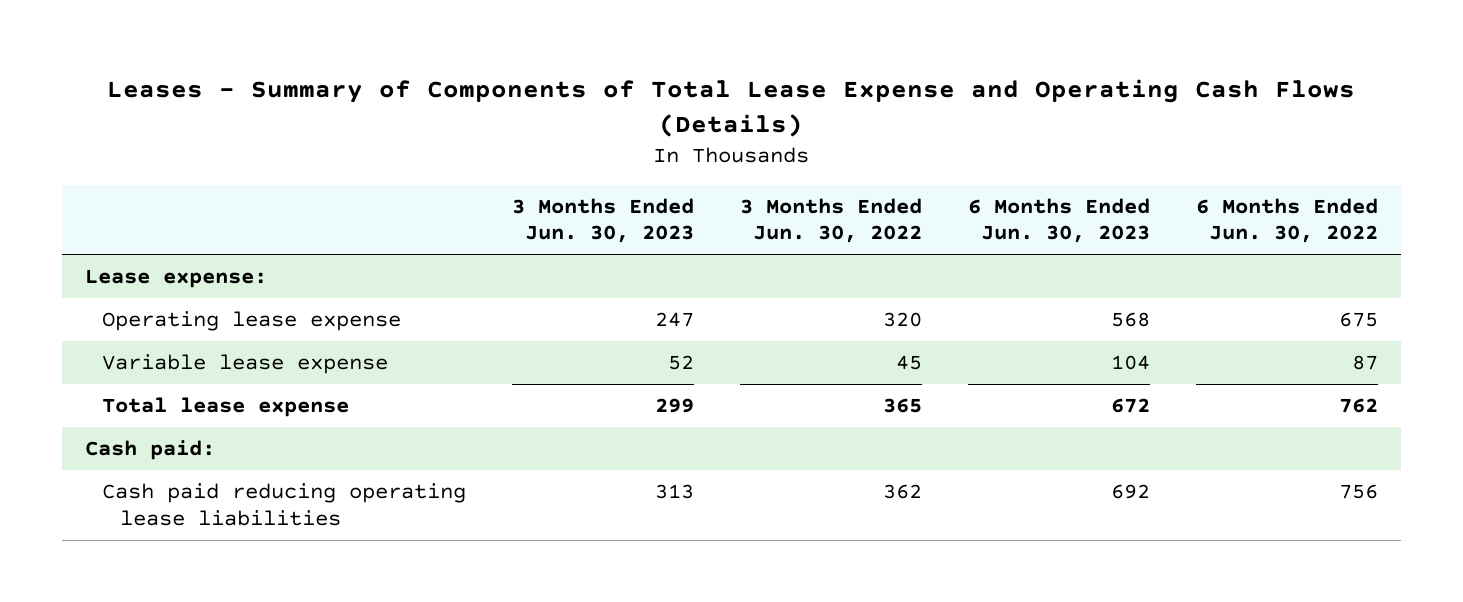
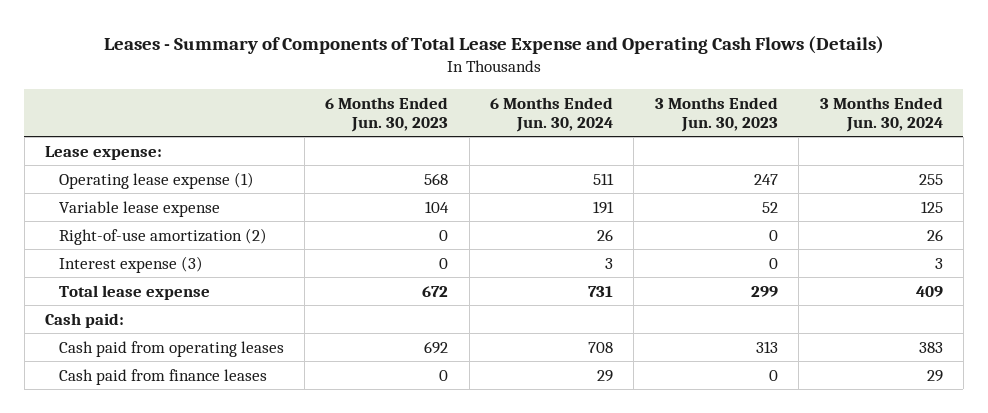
[740,197,923,244] 3 Months Ended Jun. 30, 2022 -> none
[1196,197,1379,244] 6 Months Ended Jun. 30, 2022 -> none
none -> [490,96,614,132] 6 Months Ended Jun. 30, 2024
none -> [819,96,943,132] 3 Months Ended Jun. 30, 2024
[102,310,402,331] Operating lease expense -> [58,171,254,189] Operating lease expense (1)
none -> [58,227,267,245] Right-of-use amortization (2)
none -> [58,255,203,273] Interest expense (3)
[102,482,467,526] Cash paid reducing operating lease liabilities -> [58,340,284,357] Cash paid from operating leases
none -> [58,368,267,385] Cash paid from finance leases

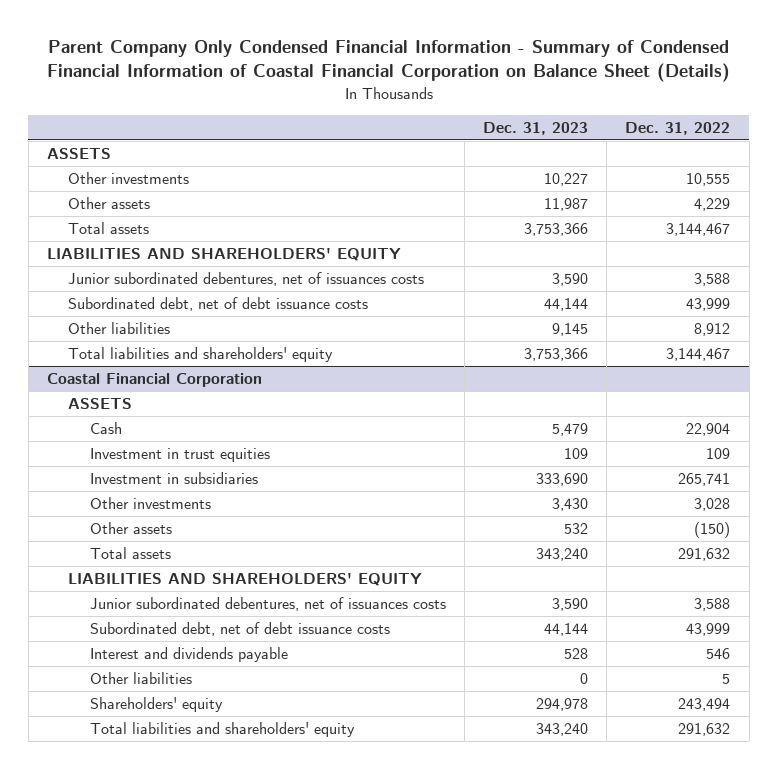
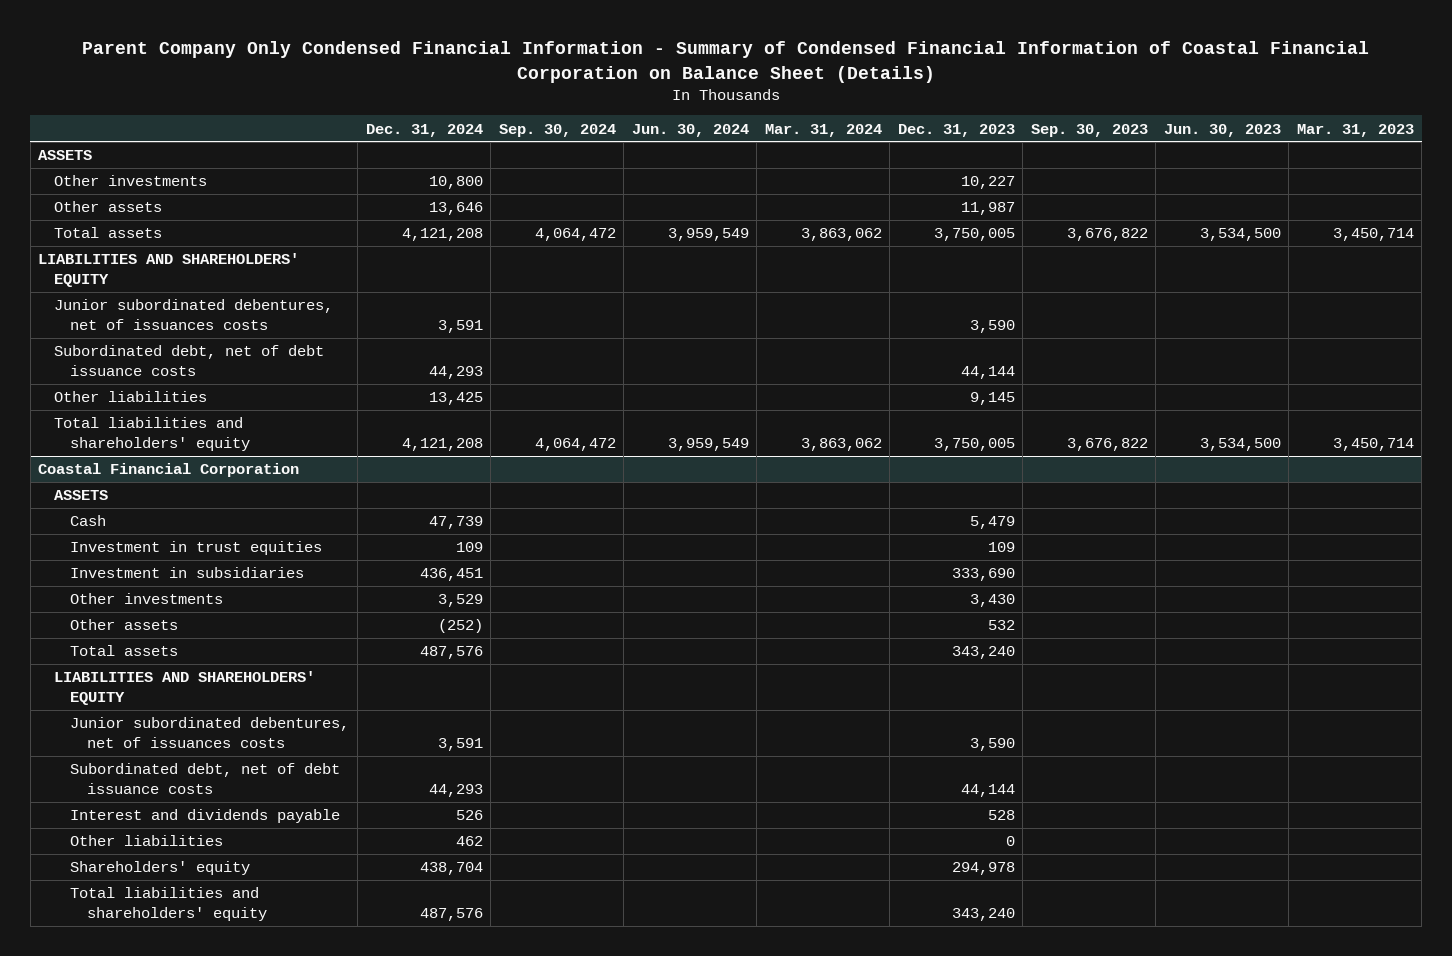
[625,121,731,135] Dec. 31, 2022 -> none
none -> [365,123,483,137] Dec. 31, 2024
none -> [498,123,616,137] Sep. 30, 2024
none -> [631,123,749,137] Jun. 30, 2024
none -> [764,123,882,137] Mar. 31, 2024
none -> [1030,123,1148,137] Sep. 30, 2023
none -> [1163,123,1281,137] Jun. 30, 2023
none -> [1296,123,1414,137] Mar. 31, 2023
[524,223,589,237] 3,753,366 -> [933,228,1015,242] 3,750,005
[524,348,589,362] 3,753,366 -> [933,438,1015,452] 3,750,005

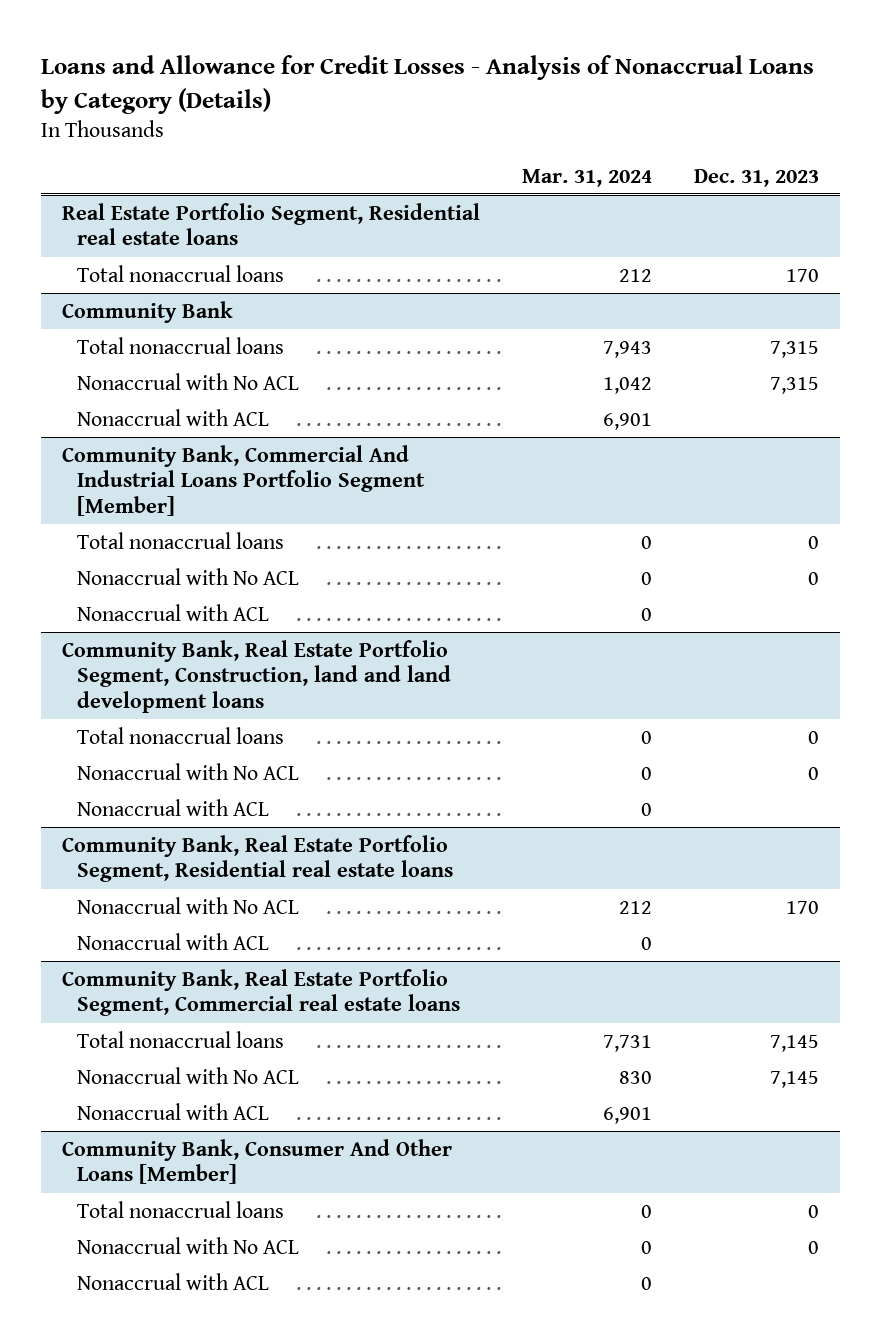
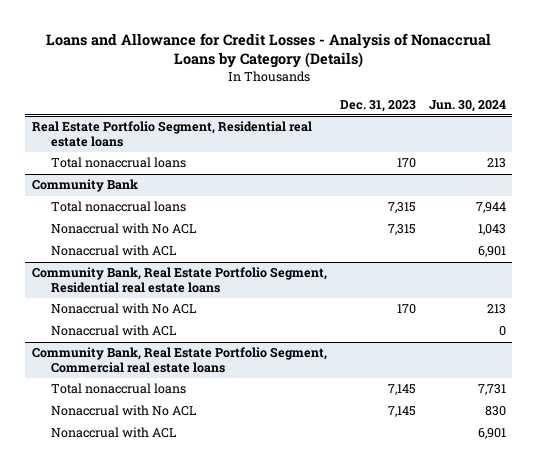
[521,168,652,187] Mar. 31, 2024 -> none
none -> [428,99,506,112] Jun. 30, 2024
[61,444,426,517] Community Bank, Commercial And Industrial Loans Portfolio Segment [Member] -> none
[77,531,285,549] Total nonaccrual loans -> none
[77,567,300,585] Nonaccrual with No ACL -> none
[77,603,270,621] Nonaccrual with ACL -> none
[61,639,452,714] Community Bank, Real Estate Portfolio Segment, Construction, land and land development loans -> none
[77,726,285,744] Total nonaccrual loans -> none
[77,762,300,780] Nonaccrual with No ACL -> none
[77,798,270,816] Nonaccrual with ACL -> none
[61,1138,452,1185] Community Bank, Consumer And Other Loans [Member] -> none
[77,1200,285,1218] Total nonaccrual loans -> none
[77,1236,300,1254] Nonaccrual with No ACL -> none
[77,1272,270,1290] Nonaccrual with ACL -> none

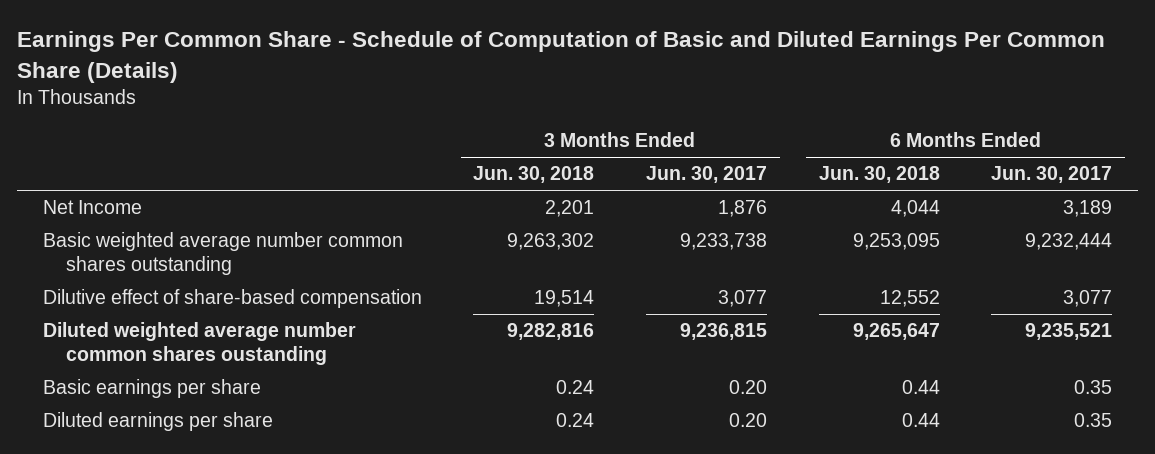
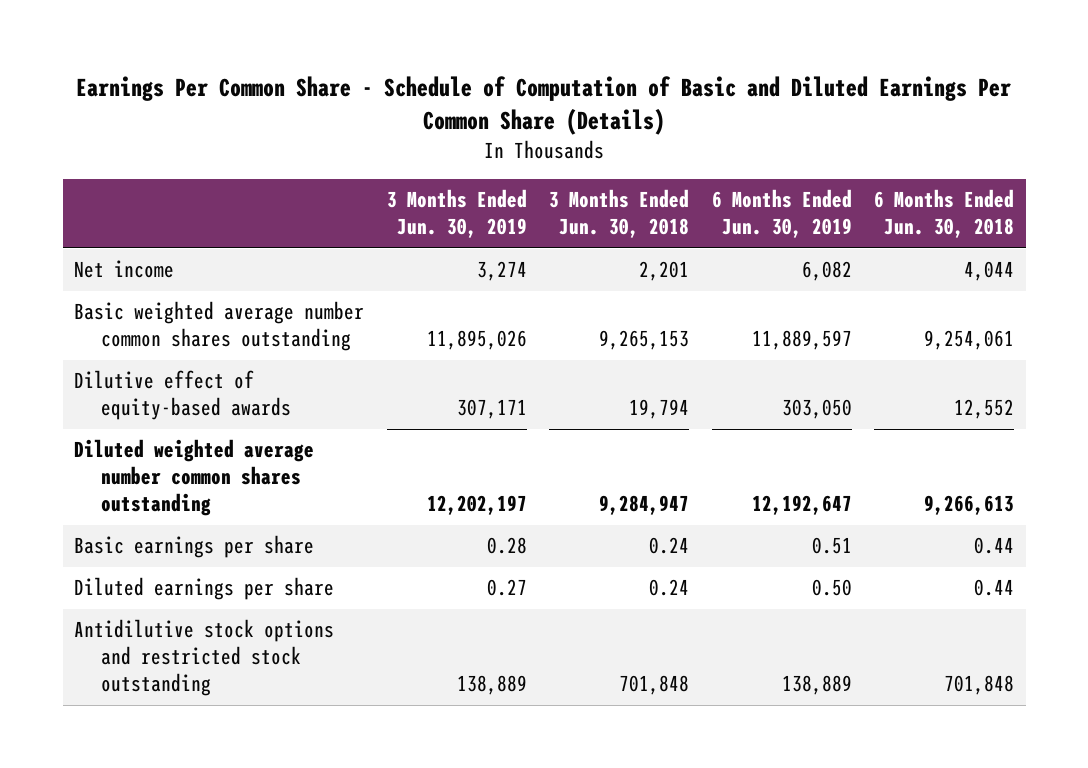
[646,166,768,184] Jun. 30, 2017 -> none
[991,166,1113,184] Jun. 30, 2017 -> none
none -> [386,189,527,239] 3 Months Ended Jun. 30, 2019
none -> [711,189,852,239] 6 Months Ended Jun. 30, 2019
[42,200,142,215] Net Income -> [73,260,174,279] Net income
[507,233,595,251] 9,263,302 -> [599,330,690,351] 9,265,153
[852,233,940,251] 9,253,095 -> [924,330,1015,351] 9,254,061
[42,289,422,309] Dilutive effect of share-based compensation -> [73,370,291,421] Dilutive effect of equity-based awards
[534,290,595,308] 19,514 -> [629,399,690,420] 19,794
[42,322,356,366] Diluted weighted average number common shares oustanding -> [73,439,314,517] Diluted weighted average number common shares outstanding
[507,323,595,341] 9,282,816 -> [599,495,690,516] 9,284,947
[852,323,940,341] 9,265,647 -> [924,495,1015,516] 9,266,613
none -> [73,619,334,697] Antidilutive stock options and restricted stock outstanding

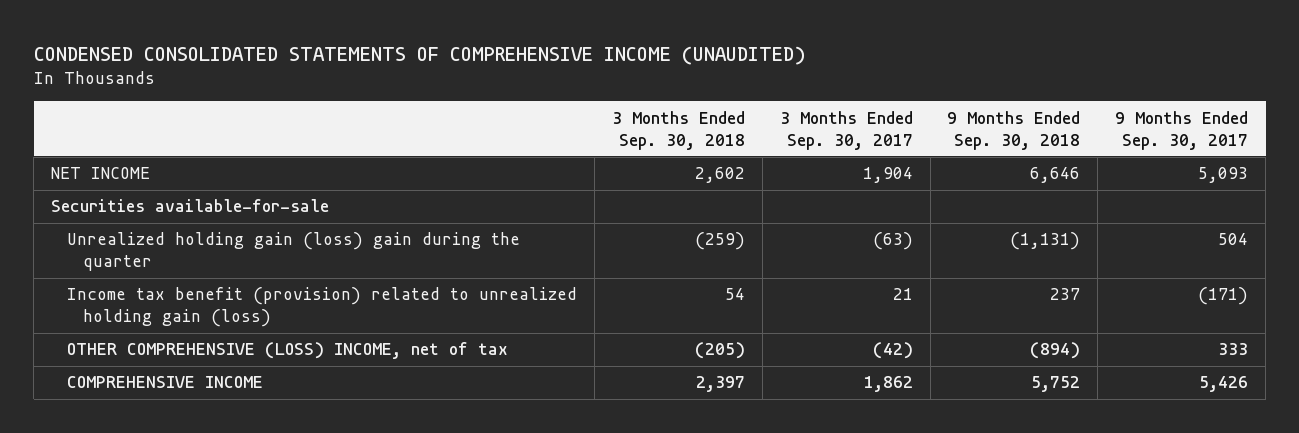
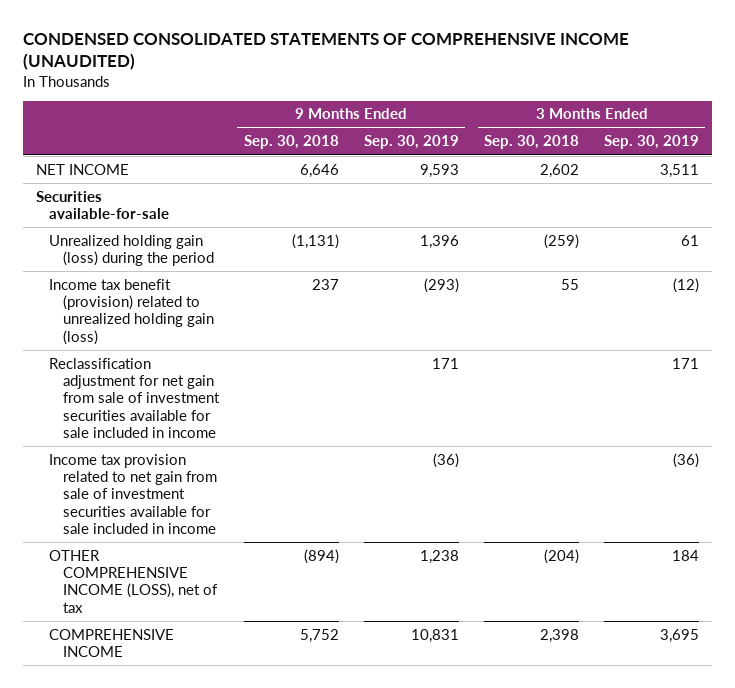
[779,110,913,150] 3 Months Ended Sep. 30, 2017 -> none
[1115,110,1249,150] 9 Months Ended Sep. 30, 2017 -> none
none -> [363,135,459,150] Sep. 30, 2019
none -> [604,135,700,150] Sep. 30, 2019
[67,232,521,272] Unrealized holding gain (loss) gain during the quarter -> [49,234,214,266] Unrealized holding gain (loss) during the period
[724,288,745,301] 54 -> [560,278,579,290] 55
none -> [49,357,220,439] Reclassification adjustment for net gain from sale of investment securities available for sale included in income
none -> [49,453,217,535] Income tax provision related to net gain from sale of investment securities available for sale included in income
[67,342,509,360] OTHER COMPREHENSIVE (LOSS) INCOME, net of tax -> [49,549,218,613] OTHER COMPREHENSIVE INCOME (LOSS), net of tax
[694,342,745,360] (205) -> [543,548,579,564] (204)
[695,376,745,393] 2,397 -> [539,628,579,643] 2,398

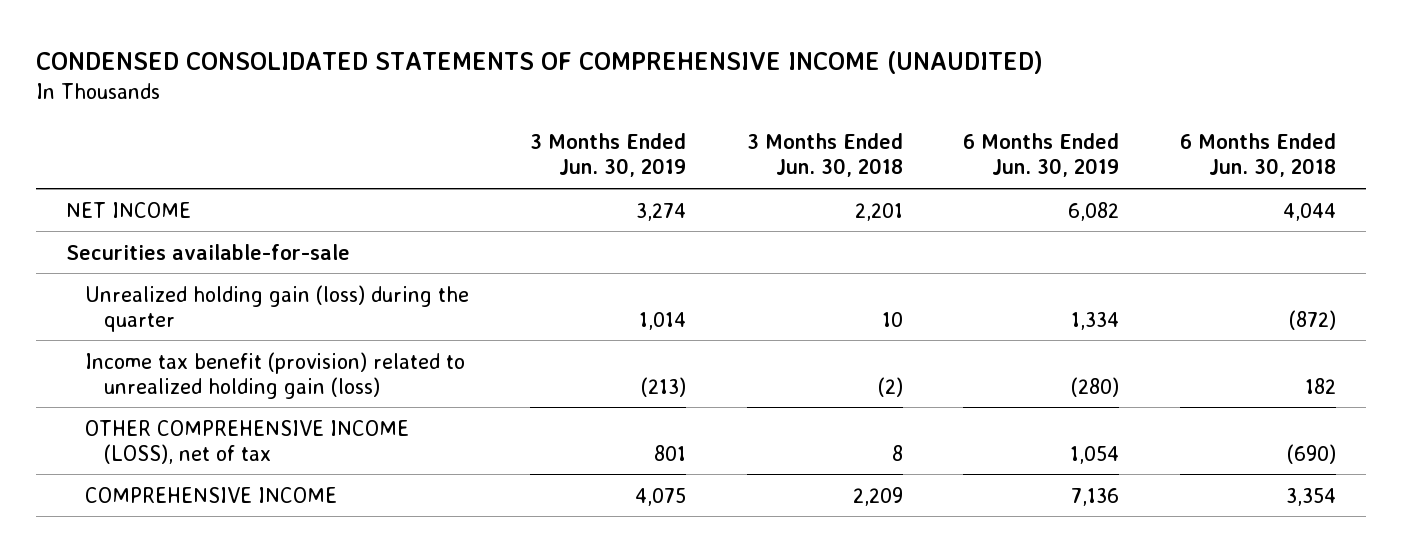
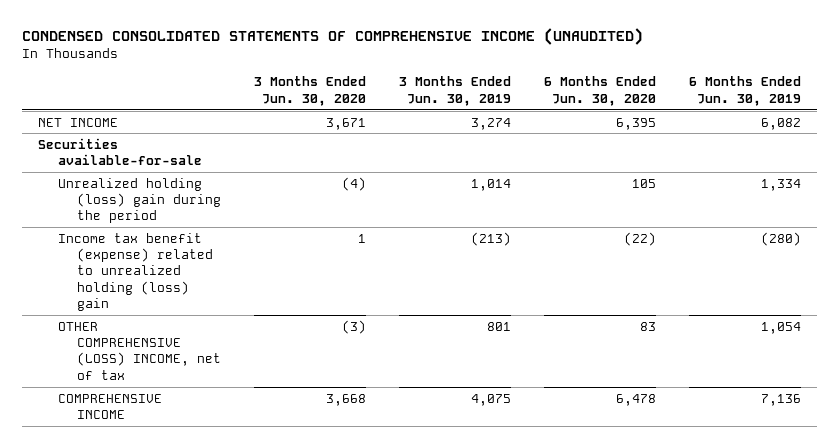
[746,133,903,178] 3 Months Ended Jun. 30, 2018 -> none
[1180,133,1337,178] 6 Months Ended Jun. 30, 2018 -> none
none -> [254,76,367,106] 3 Months Ended Jun. 30, 2020
none -> [543,76,656,106] 6 Months Ended Jun. 30, 2020
[85,284,470,332] Unrealized holding gain (loss) during the quarter -> [57,177,222,224] Unrealized holding (loss) gain during the period
[85,351,466,399] Income tax benefit (provision) related to unrealized holding gain (loss) -> [57,232,214,312] Income tax benefit (expense) related to unrealized holding (loss) gain
[85,419,410,464] OTHER COMPREHENSIVE INCOME (LOSS), net of tax -> [57,321,222,380] OTHER COMPREHENSIVE (LOSS) INCOME, net of tax

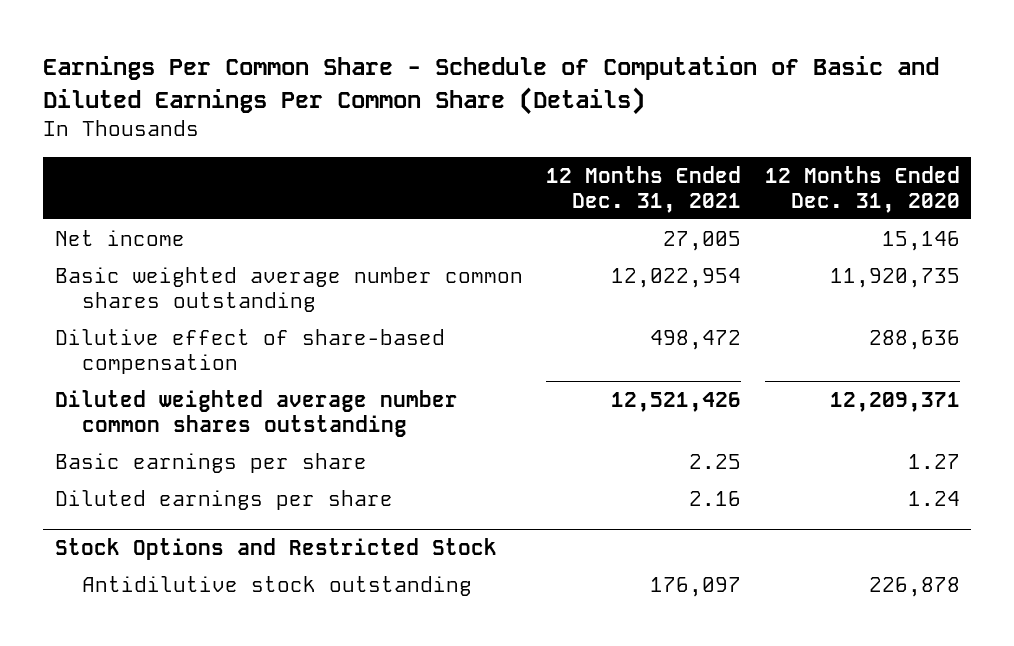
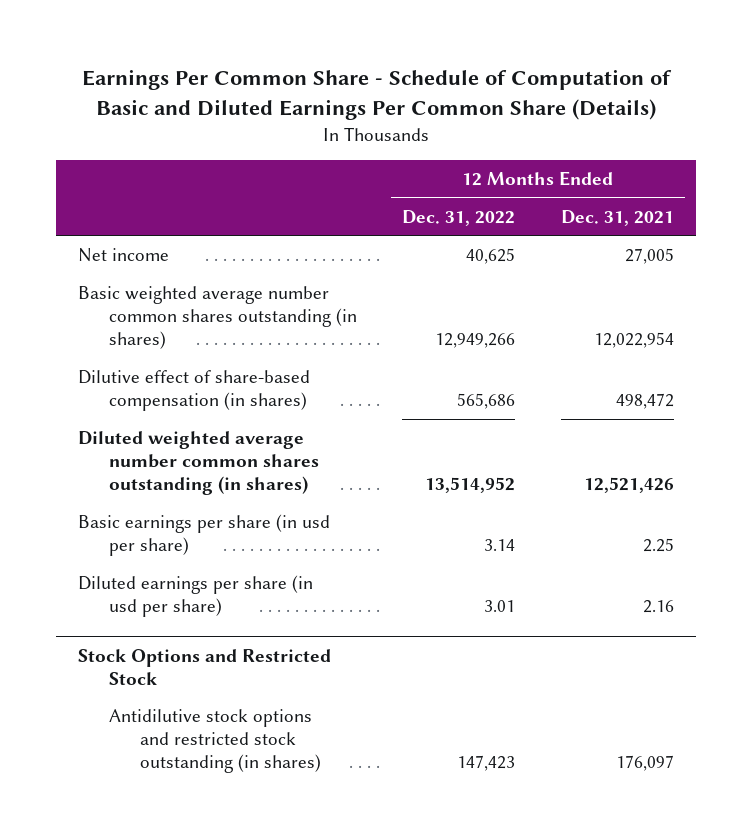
[764,165,960,213] 12 Months Ended Dec. 31, 2020 -> none
none -> [402,209,516,226] Dec. 31, 2022
[54,266,523,313] Basic weighted average number common shares outstanding -> [78,286,357,349] Basic weighted average number common shares outstanding (in shares)
[54,328,445,375] Dilutive effect of share-based compensation -> [78,370,311,412] Dilutive effect of share-based compensation (in shares)
[54,389,458,438] Diluted weighted average number common shares outstanding -> [78,431,319,495] Diluted weighted average number common shares outstanding (in shares)
[54,452,367,473] Basic earnings per share -> [78,514,331,557] Basic earnings per share (in usd per share)
[54,489,393,510] Diluted earnings per share -> [78,575,314,618] Diluted earnings per share (in usd per share)
[81,575,472,596] Antidilutive stock outstanding -> [108,709,321,773] Antidilutive stock options and restricted stock outstanding (in shares)

